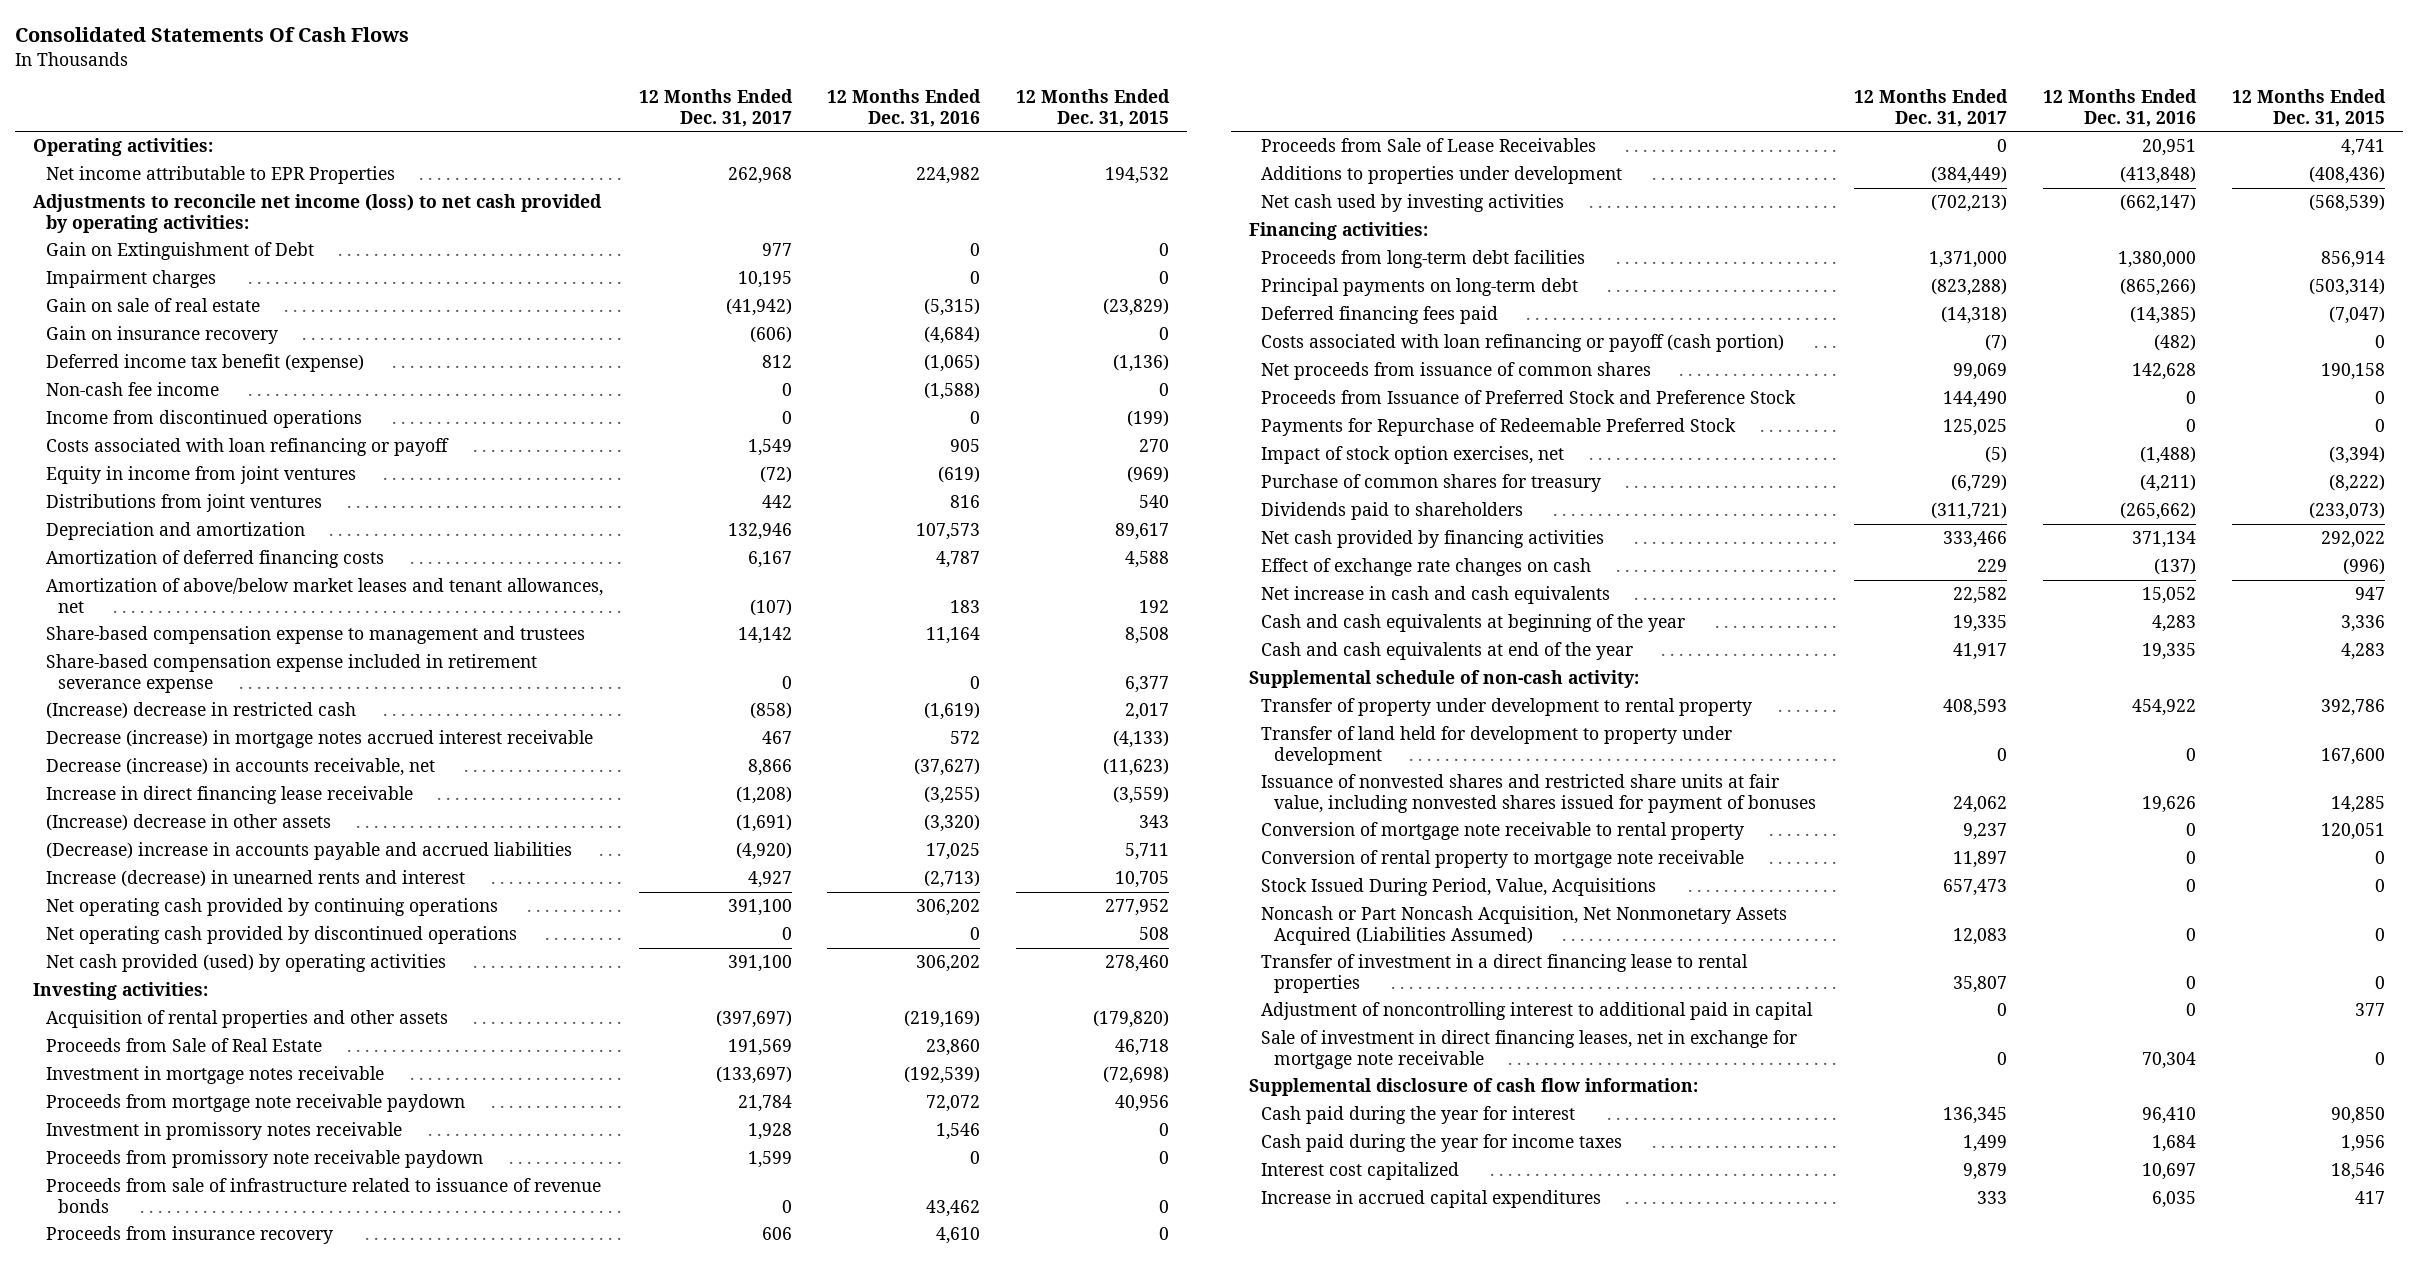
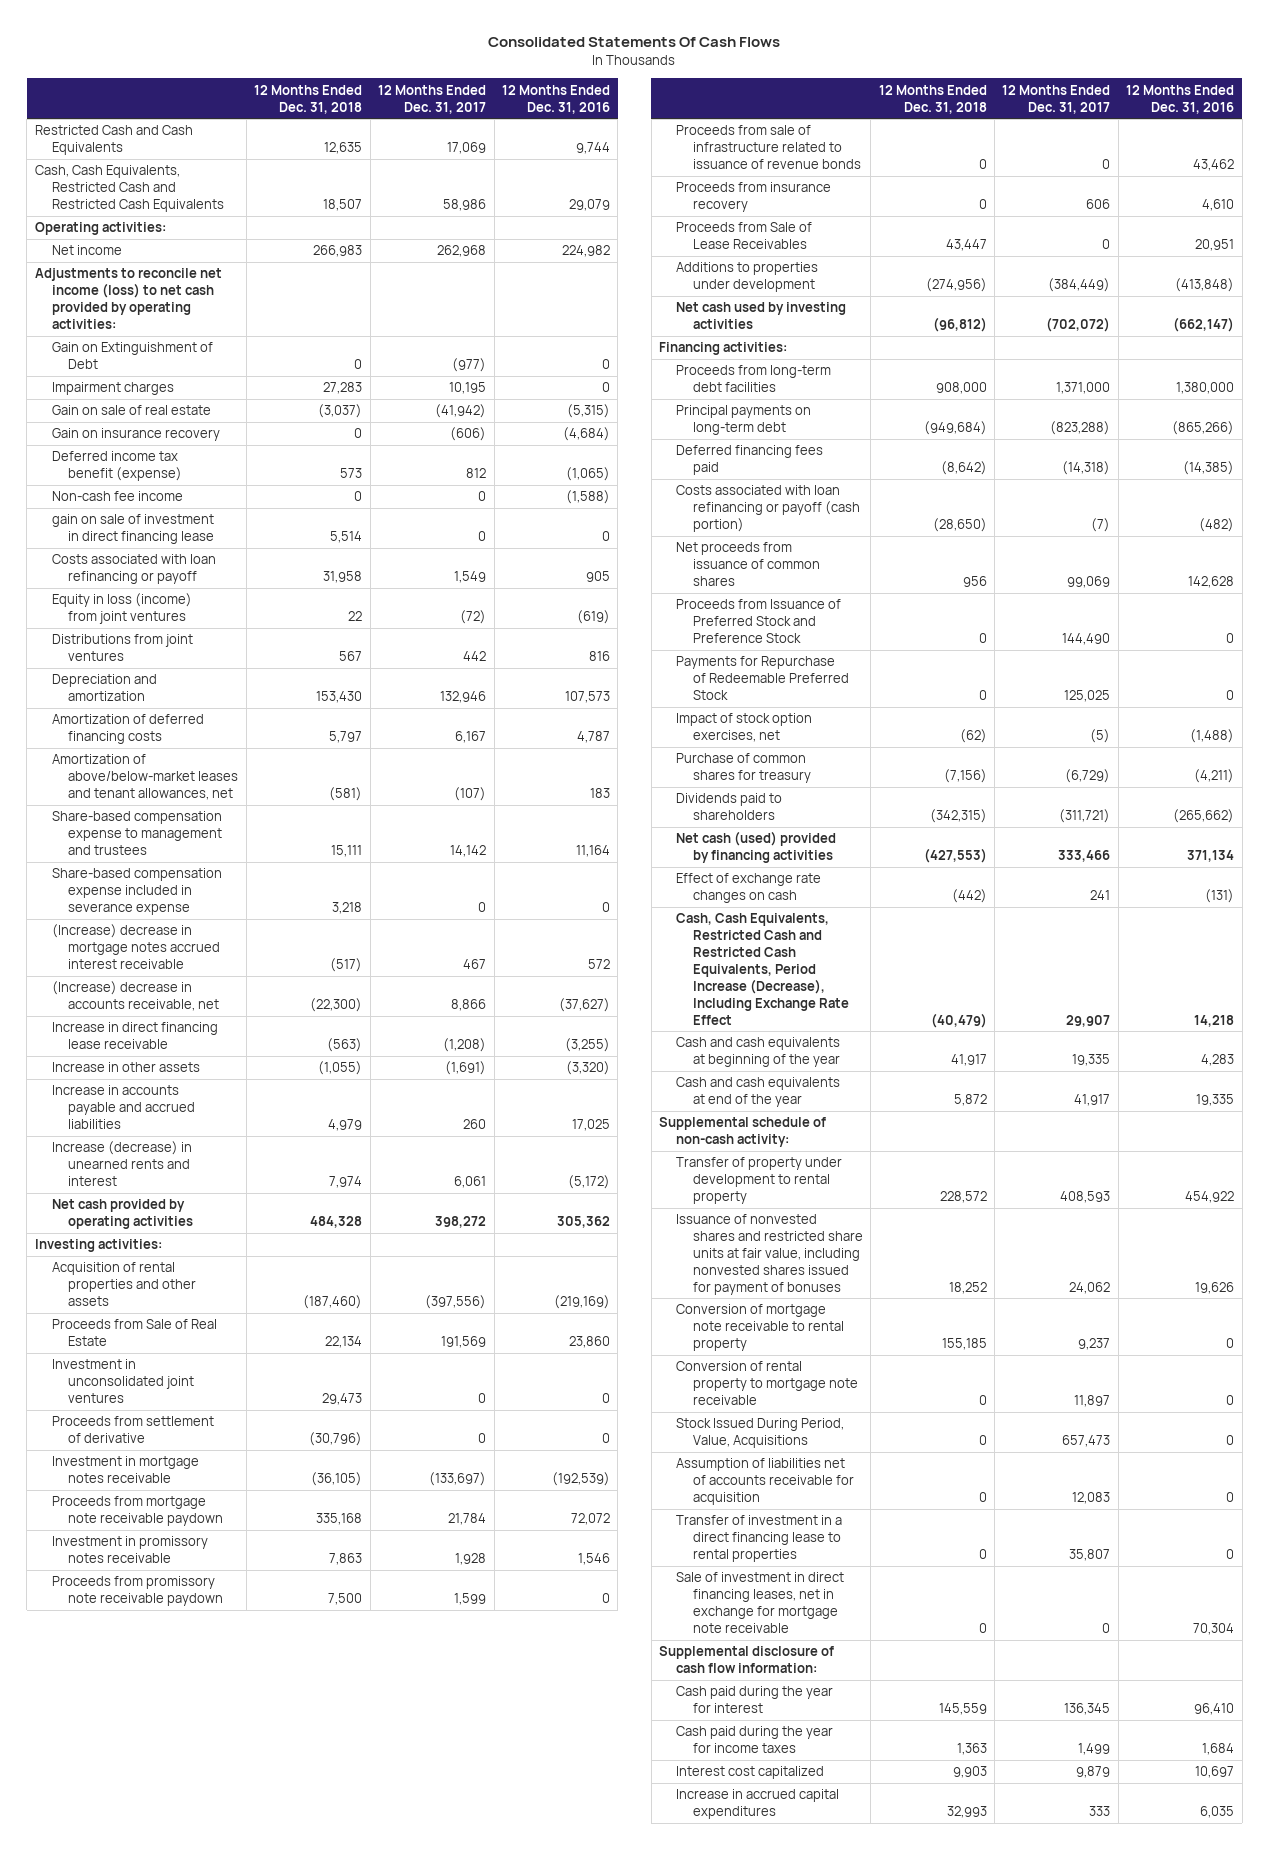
[1016,89,1171,127] 12 Months Ended Dec. 31, 2015 -> none
none -> [254,84,363,114] 12 Months Ended Dec. 31, 2018
none -> [34,125,193,156] Restricted Cash and Cash Equivalents
none -> [34,165,224,213] Cash, Cash Equivalents, Restricted Cash and Restricted Cash Equivalents
[45,166,395,185] Net income attributable to EPR Properties -> [51,245,122,256] Net income
[761,243,792,257] 977 -> [452,358,487,373] (977)
[45,410,362,429] Income from discontinued operations -> none
none -> [51,514,215,545] gain on sale of investment in direct financing lease
[45,466,356,485] Equity in income from joint ventures -> [51,593,192,625] Equity in loss (income) from joint ventures
[45,578,603,613] Amortization of above/below market leases and tenant allowances, net -> [51,754,239,801] Amortization of above/below-market leases and tenant allowances, net
[45,702,356,720] (Increase) decrease in restricted cash -> none
[45,654,537,693] Share-based compensation expense included in retirement severance expense -> [51,868,222,916] Share-based compensation expense included in severance expense
[45,730,593,749] Decrease (increase) in mortgage notes accrued interest receivable -> [51,924,221,970] (Increase) decrease in mortgage notes accrued interest receivable
[45,758,435,777] Decrease (increase) in accounts receivable, net -> [51,981,220,1012] (Increase) decrease in accounts receivable, net
[45,898,498,917] Net operating cash provided by continuing operations -> none
[45,926,517,945] Net operating cash provided by discontinued operations -> none
[45,814,331,832] (Increase) decrease in other assets -> [51,1062,200,1073] Increase in other assets
[45,842,572,861] (Decrease) increase in accounts payable and accrued liabilities -> [51,1085,196,1130] Increase in accounts payable and accrued liabilities
[735,842,792,861] (4,920) -> [463,1119,487,1130] 260
[747,871,792,889] 4,927 -> [454,1176,487,1189] 6,061
[924,870,981,889] (2,713) -> [567,1175,610,1190] (5,172)
[45,954,446,973] Net cash provided (used) by operating activities -> [51,1199,194,1230] Net cash provided by operating activities
[727,955,792,973] 391,100 -> [435,1216,487,1229] 398,272
[916,955,981,973] 306,202 -> [556,1216,610,1229] 305,362
[715,1010,792,1029] (397,697) -> [425,1295,487,1310] (397,556)
none -> [51,1359,195,1404] Investment in unconsolidated joint ventures
none -> [51,1416,214,1444] Proceeds from settlement of derivative
[1931,194,2008,213] (702,213) -> [1046,317,1111,333] (702,072)
[1261,586,1611,605] Net increase in cash and cash equivalents -> none
[1261,530,1605,549] Net cash provided by financing activities -> [675,831,836,864] Net cash (used) provided by financing activities
[1977,559,2008,573] 229 -> [1090,890,1111,901] 241
[2154,558,2197,576] (137) -> [1205,889,1235,904] (131)
none -> [675,913,849,1025] Cash, Cash Equivalents, Restricted Cash and Restricted Cash Equivalents, Period Increase (Decrease), Including Exchange Rate Effect
[1261,726,1733,765] Transfer of land held for development to property under development -> none
[1261,906,1788,945] Noncash or Part Noncash Acquisition, Net Nonmonetary Assets Acquired (Liabilities Assumed) -> [675,1458,854,1506] Assumption of liabilities net of accounts receivable for acquisition
[1261,1002,1814,1021] Adjustment of noncontrolling interest to additional paid in capital -> none

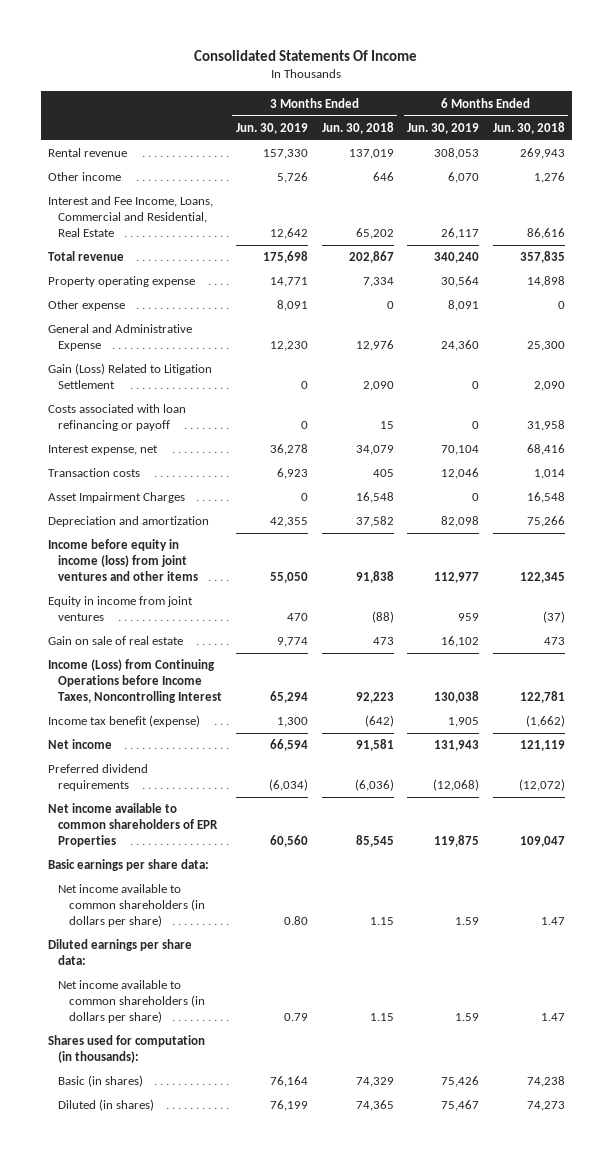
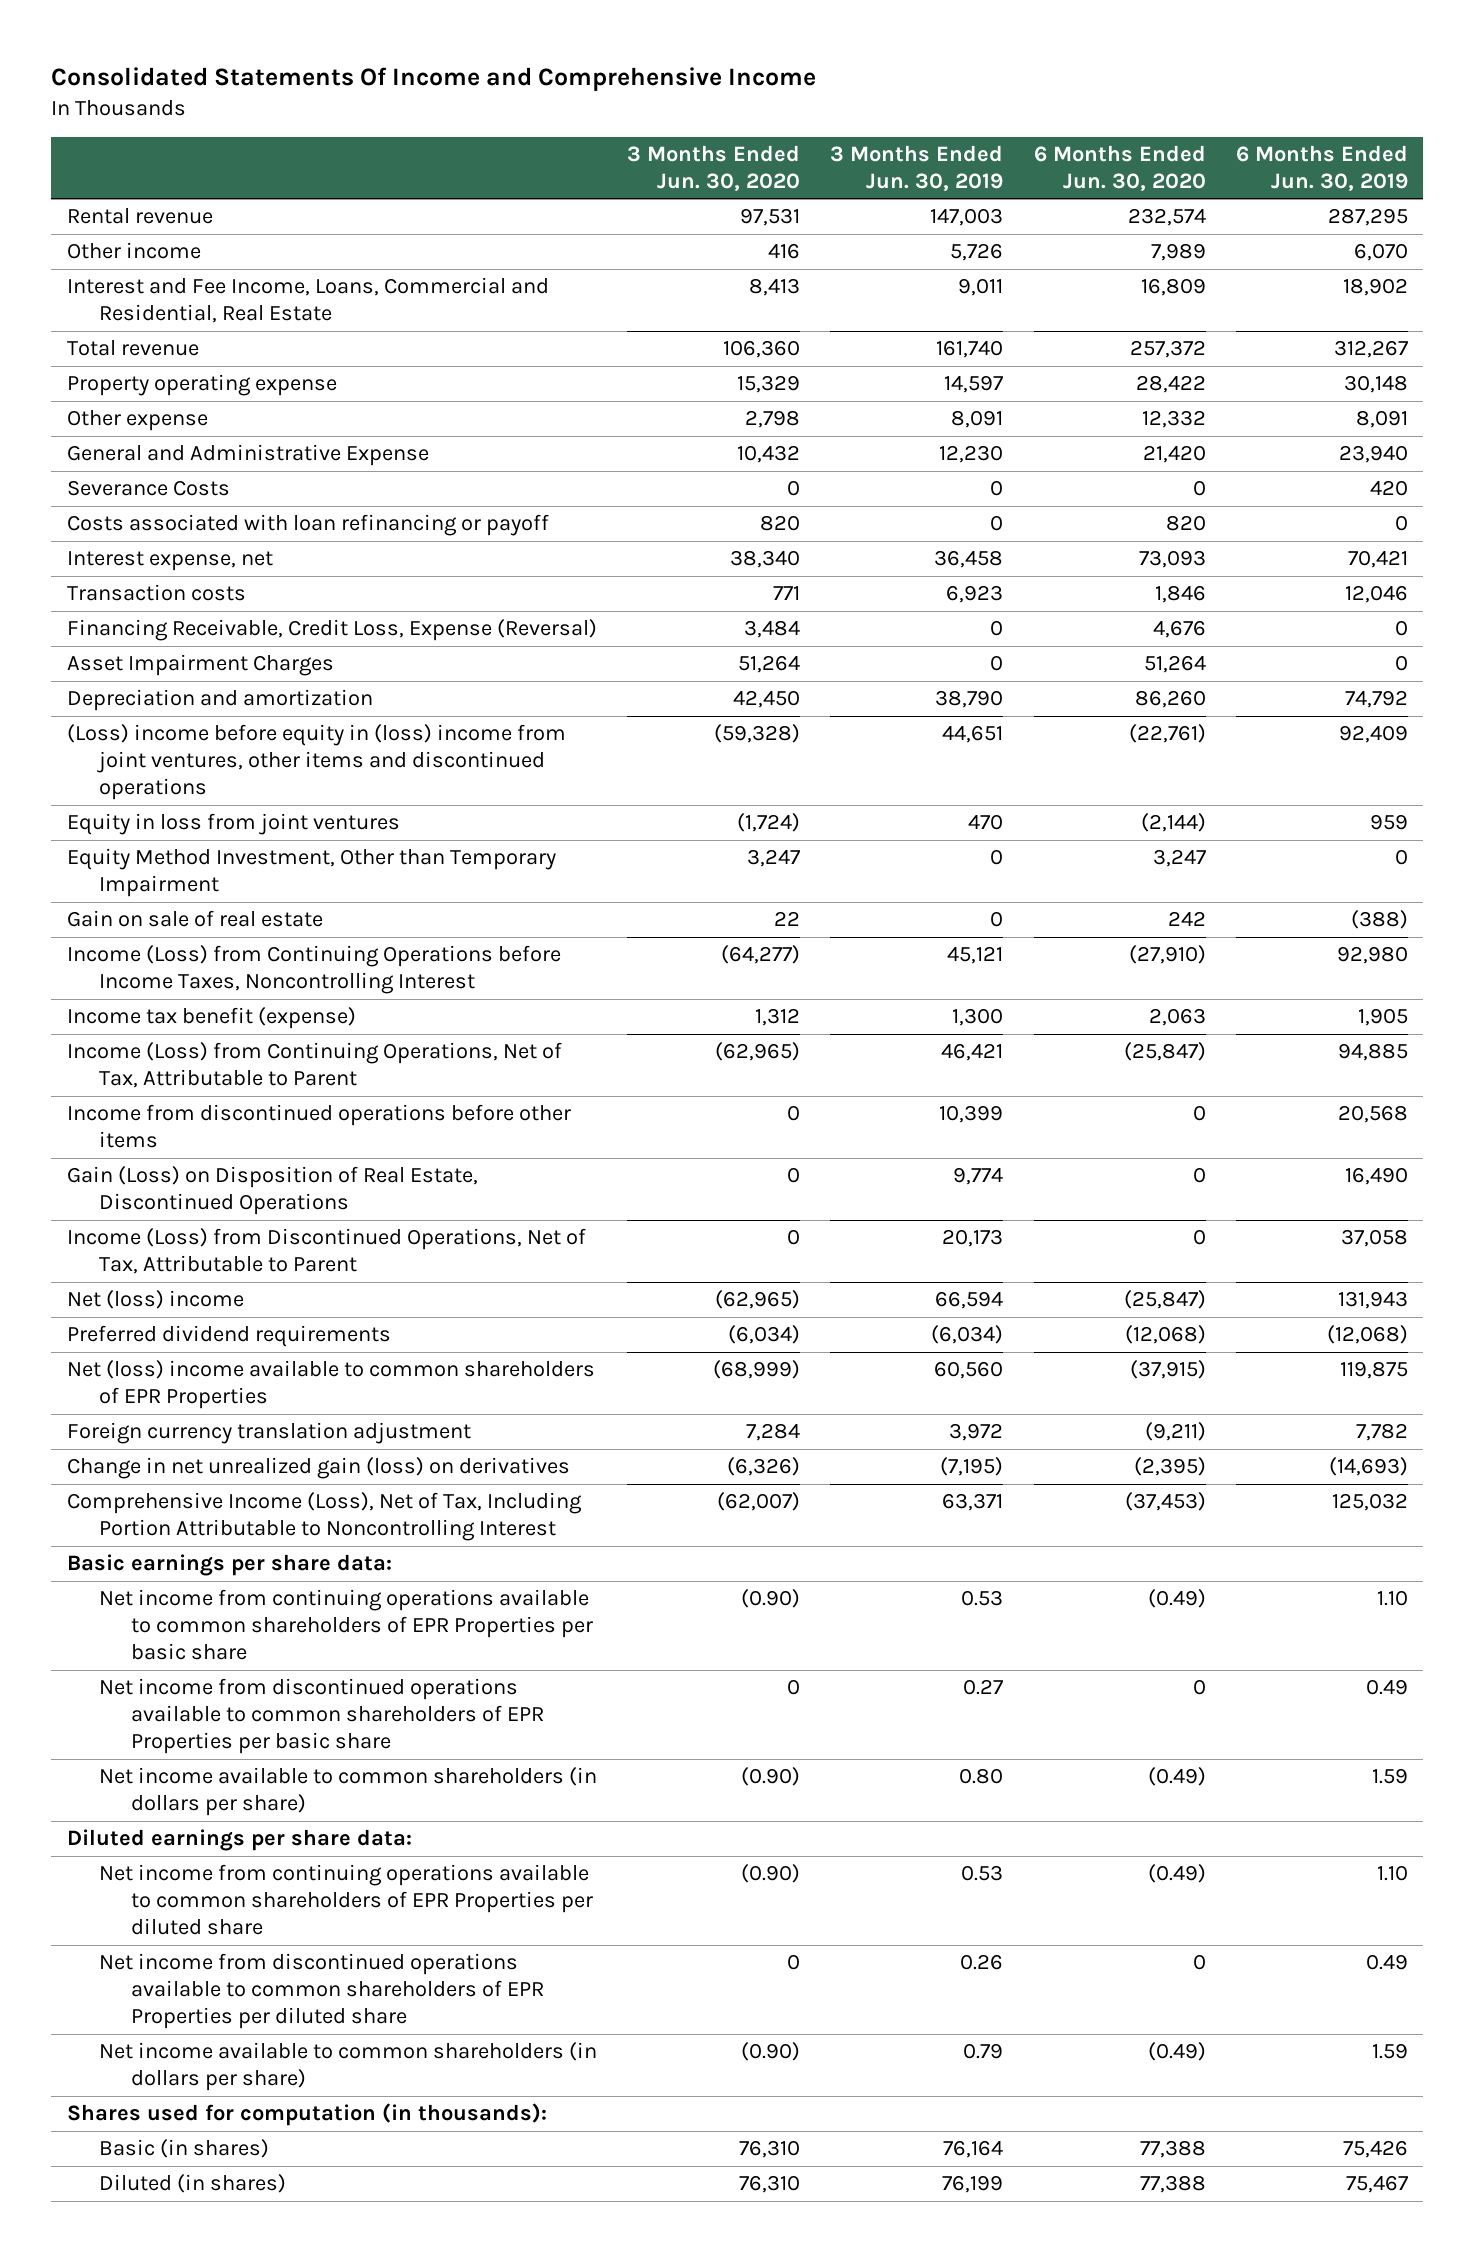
[194,49,418,61] Consolidated Statements Of Income -> [51,67,817,92] Consolidated Statements Of Income and Comprehensive Income
[321,121,394,134] Jun. 30, 2018 -> none
[492,121,565,134] Jun. 30, 2018 -> none
none -> [627,144,801,191] 3 Months Ended Jun. 30, 2020
none -> [1033,144,1206,191] 6 Months Ended Jun. 30, 2020
[262,149,308,160] 157,330 -> [930,208,1004,227] 147,003
[434,148,480,160] 308,053 -> [1328,208,1409,227] 287,295
[269,228,308,240] 12,642 -> [958,278,1004,297] 9,011
[441,228,480,240] 26,117 -> [1343,278,1409,297] 18,902
[262,251,308,264] 175,698 -> [936,340,1004,359] 161,740
[434,252,480,264] 340,240 -> [1334,340,1409,359] 312,267
[269,277,308,288] 14,771 -> [944,375,1004,394] 14,597
[441,276,480,288] 30,564 -> [1344,375,1409,394] 30,148
[47,363,212,390] Gain (Loss) Related to Litigation Settlement -> none
[441,340,480,352] 24,360 -> [1339,445,1409,464] 23,940
none -> [66,480,230,497] Severance Costs
[269,444,308,456] 36,278 -> [934,550,1004,569] 36,458
[441,445,480,456] 70,104 -> [1348,550,1409,569] 70,421
none -> [66,619,597,642] Financing Receivable, Credit Loss, Expense (Reversal)
[269,517,308,528] 42,355 -> [935,690,1004,709] 38,790
[441,516,480,528] 82,098 -> [1345,690,1409,709] 74,792
[47,539,199,582] Income before equity in income (loss) from joint ventures and other items -> [66,724,566,801] (Loss) income before equity in (loss) income from joint ventures, other items and discontinued operations
[269,572,308,584] 55,050 -> [942,725,1004,744] 44,651
[434,572,480,584] 112,977 -> [1339,725,1409,744] 92,409
[47,596,193,622] Equity in income from joint ventures -> [66,813,400,836] Equity in loss from joint ventures
none -> [66,848,556,898] Equity Method Investment, Other than Temporary Impairment
[276,637,308,648] 9,774 -> [990,911,1004,928] 0
[441,636,480,648] 16,102 -> [1351,910,1409,930] (388)
[269,691,308,704] 65,294 -> [947,946,1004,965] 45,121
[434,691,480,704] 130,038 -> [1337,946,1409,965] 92,980
none -> [66,1042,562,1089] Income (Loss) from Continuing Operations, Net of Tax, Attributable to Parent
none -> [66,1104,571,1149] Income from discontinued operations before other items
none -> [66,1166,478,1216] Gain (Loss) on Disposition of Real Estate, Discontinued Operations
none -> [66,1228,586,1275] Income (Loss) from Discontinued Operations, Net of Tax, Attributable to Parent
[47,739,112,750] Net income -> [66,1290,244,1310] Net (loss) income
[47,803,219,848] Net income available to common shareholders of EPR Properties -> [66,1360,595,1410] Net (loss) income available to common shareholders of EPR Properties
none -> [66,1422,471,1445] Foreign currency translation adjustment
none -> [66,1457,570,1480] Change in net unrealized gain (loss) on derivatives
none -> [66,1492,582,1542] Comprehensive Income (Loss), Net of Tax, Including Portion Attributable to Noncontrolling Interest
none -> [98,1589,594,1661] Net income from continuing operations available to common shareholders of EPR Properties per basic share
none -> [98,1678,545,1755] Net income from discontinued operations available to common shareholders of EPR Properties per basic share
none -> [98,1864,594,1936] Net income from continuing operations available to common shareholders of EPR Properties per diluted share
none -> [98,1953,545,2030] Net income from discontinued operations available to common shareholders of EPR Properties per diluted share

